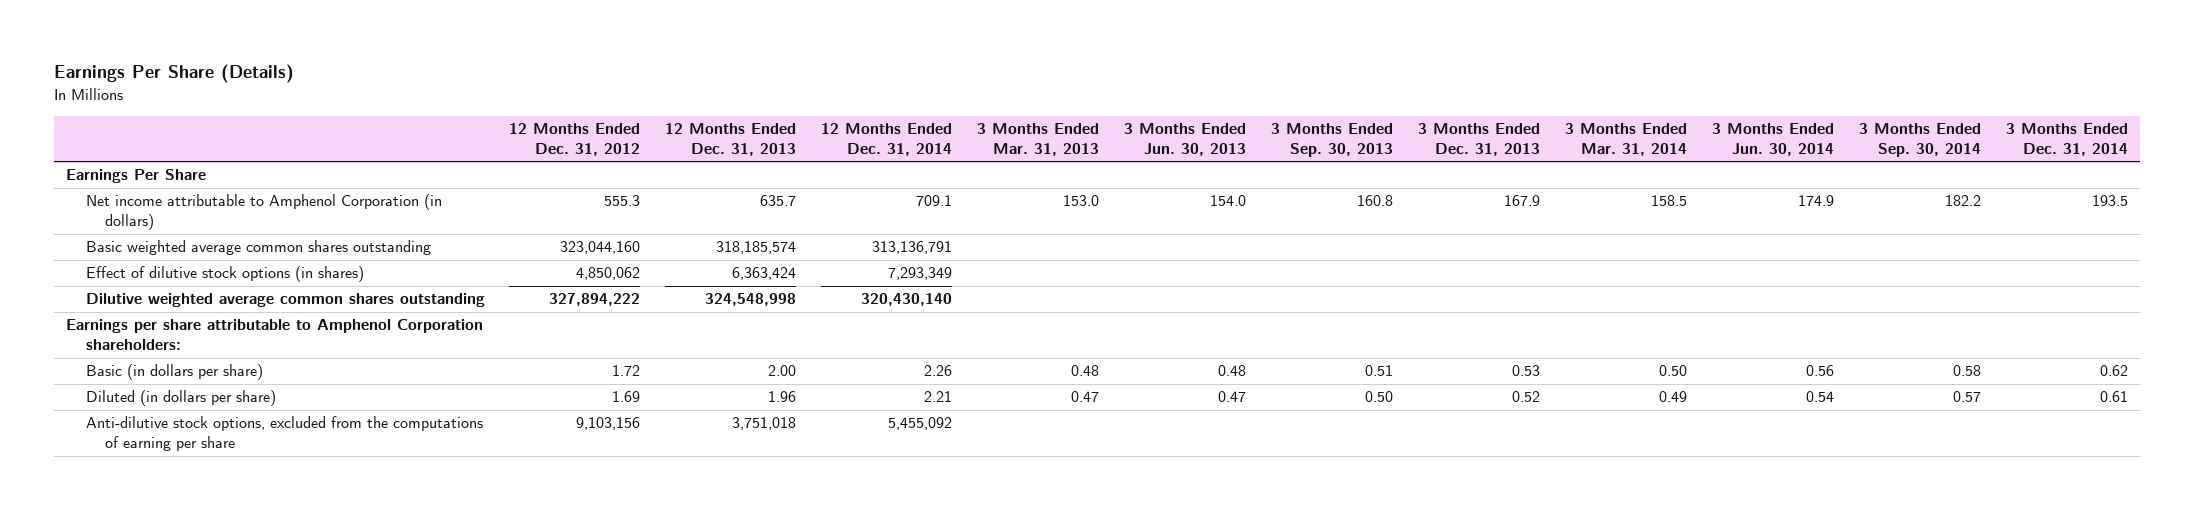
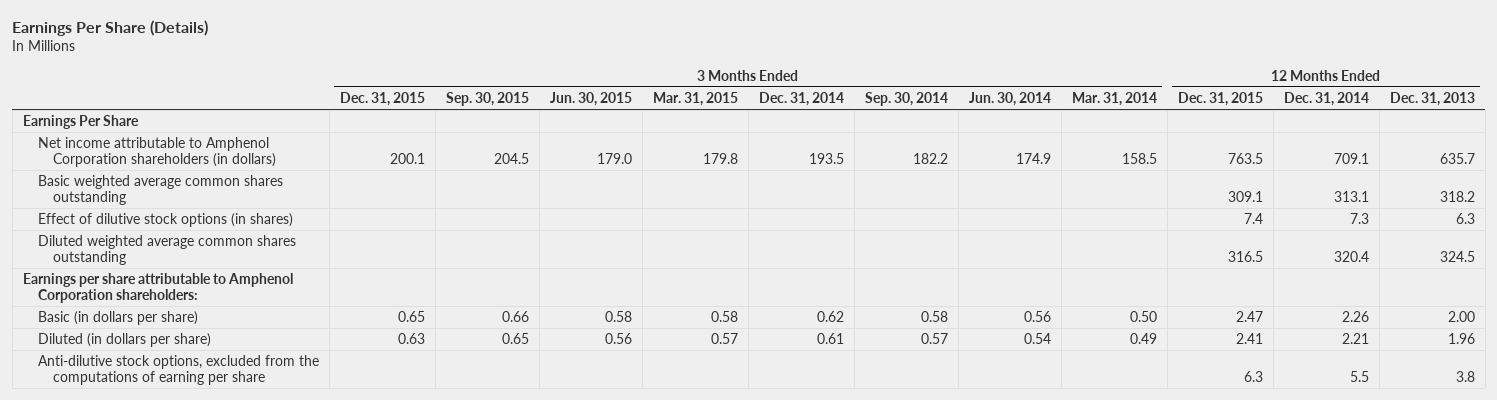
[509,122,641,157] 12 Months Ended Dec. 31, 2012 -> none
[977,122,1100,157] 3 Months Ended Mar. 31, 2013 -> none
[1124,122,1247,157] 3 Months Ended Jun. 30, 2013 -> none
[1271,122,1394,158] 3 Months Ended Sep. 30, 2013 -> none
[1417,122,1540,157] 3 Months Ended Dec. 31, 2013 -> none
none -> [339,91,425,106] Dec. 31, 2015
none -> [445,91,529,106] Sep. 30, 2015
none -> [549,91,632,106] Jun. 30, 2015
none -> [652,91,738,106] Mar. 31, 2015
none -> [1177,91,1263,106] Dec. 31, 2015
[85,194,442,231] Net income attributable to Amphenol Corporation (in dollars) -> [37,136,276,167] Net income attributable to Amphenol Corporation shareholders (in dollars)
[716,241,797,255] 318,185,574 -> [1439,190,1475,202] 318.2
[872,241,953,255] 313,136,791 -> [1333,190,1369,202] 313.1
[732,267,797,281] 6,363,424 -> [1455,212,1475,224] 6.3
[888,267,953,281] 7,293,349 -> [1349,212,1369,224] 7.3
[85,293,485,308] Dilutive weighted average common shares outstanding -> [37,234,296,265] Diluted weighted average common shares outstanding
[705,293,797,307] 324,548,998 -> [1439,250,1475,262] 324.5
[861,293,953,307] 320,430,140 -> [1333,250,1369,262] 320.4
[732,417,797,431] 3,751,018 -> [1455,370,1475,382] 3.8
[888,417,953,431] 5,455,092 -> [1349,370,1369,382] 5.5

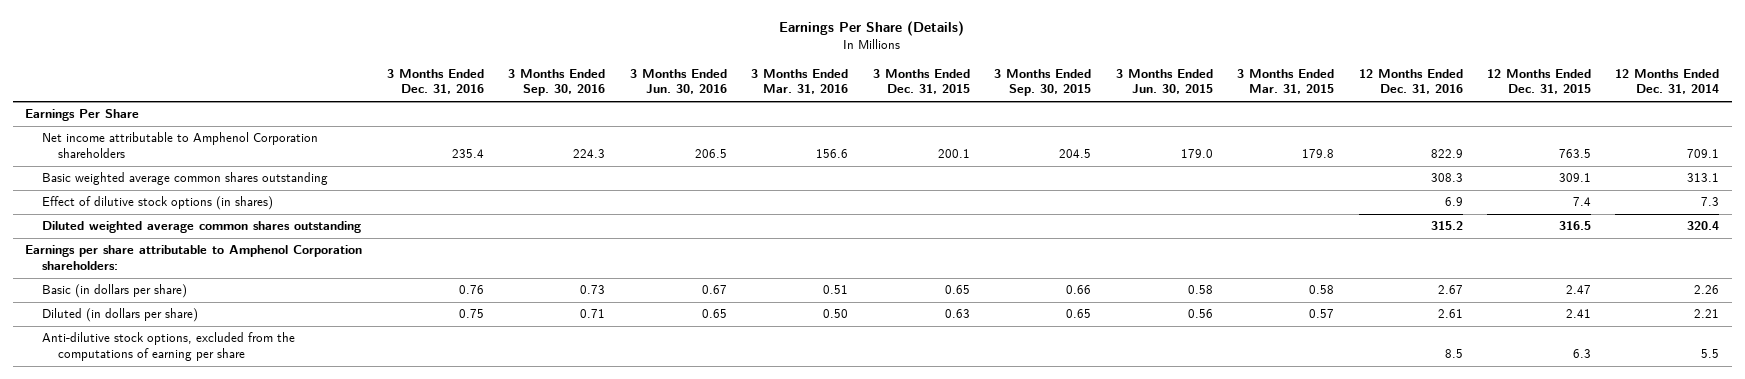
[758,91,844,106] Dec. 31, 2014 -> none
[864,91,948,106] Sep. 30, 2014 -> none
[968,91,1051,106] Jun. 30, 2014 -> none
[1071,91,1157,106] Mar. 31, 2014 -> none
[1389,91,1475,106] Dec. 31, 2013 -> none
none -> [386,68,484,95] 3 Months Ended Dec. 31, 2016
none -> [508,68,606,97] 3 Months Ended Sep. 30, 2016
none -> [629,68,727,95] 3 Months Ended Jun. 30, 2016
none -> [751,68,849,95] 3 Months Ended Mar. 31, 2016
none -> [1358,68,1463,95] 12 Months Ended Dec. 31, 2016
[37,136,276,167] Net income attributable to Amphenol Corporation shareholders (in dollars) -> [41,132,318,158] Net income attributable to Amphenol Corporation shareholders

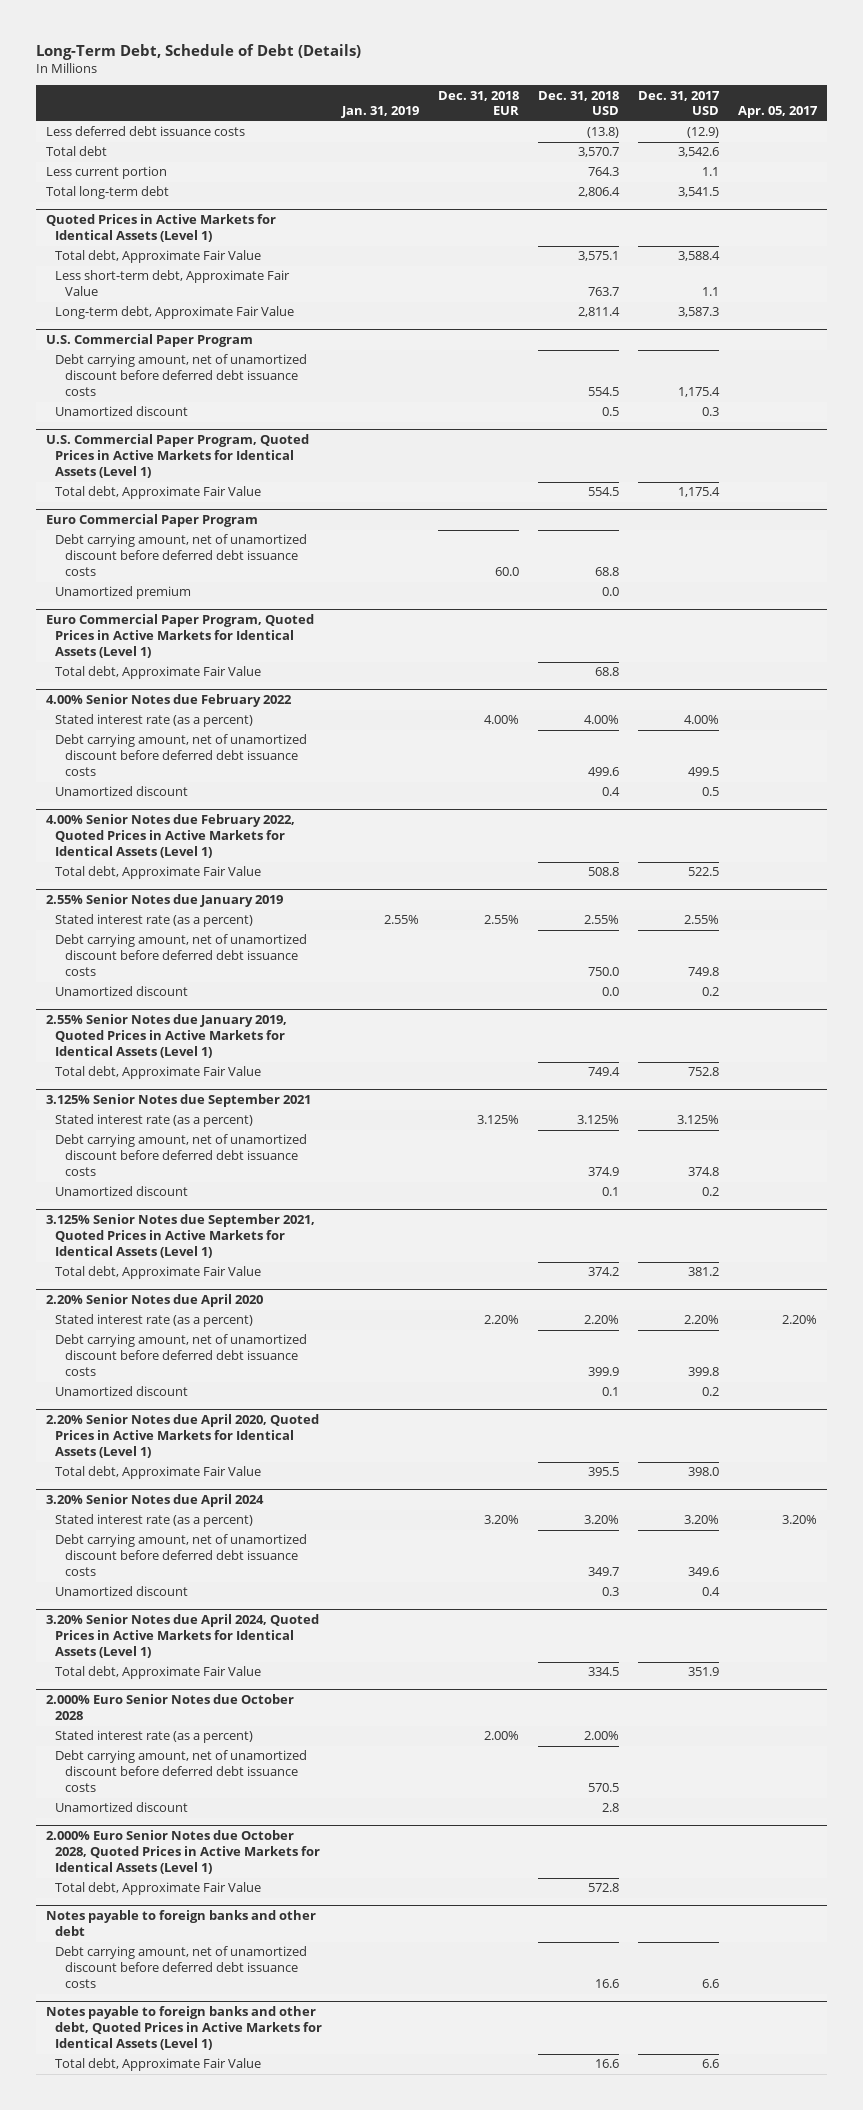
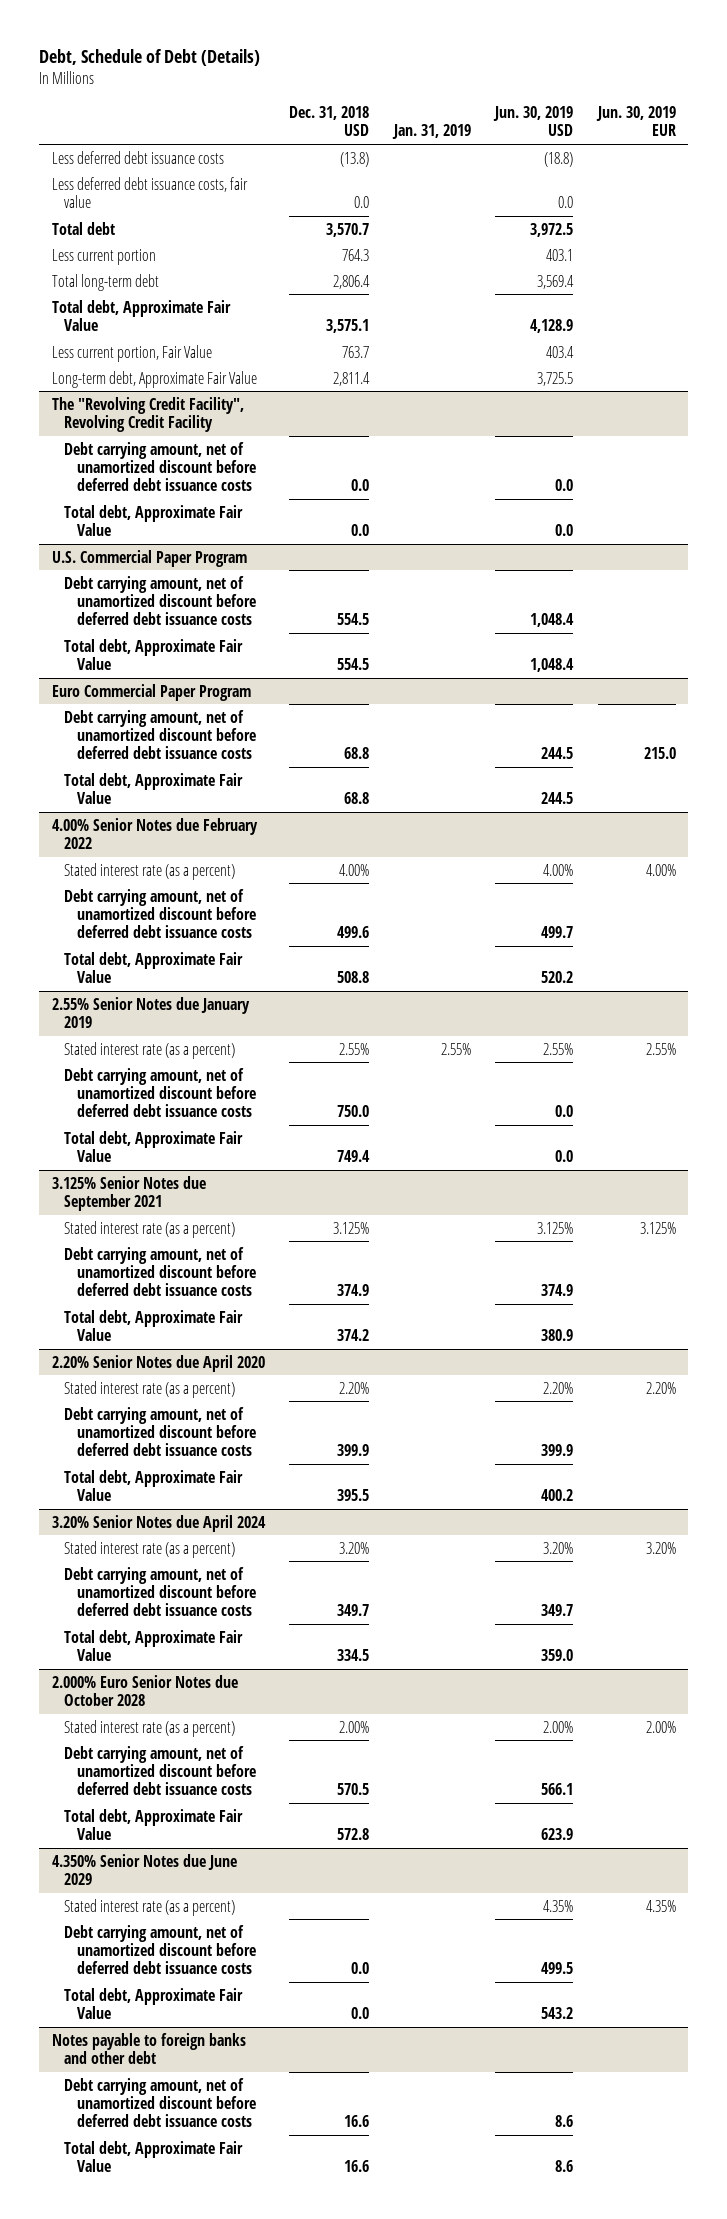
[35,43,361,60] Long-Term Debt, Schedule of Debt (Details) -> [39,49,261,67] Debt, Schedule of Debt (Details)
[437,90,519,116] Dec. 31, 2018 EUR -> none
[638,90,721,116] Dec. 31, 2017 USD -> none
[738,106,819,119] Apr. 05, 2017 -> none
none -> [493,106,574,137] Jun. 30, 2019 USD
none -> [595,106,676,137] Jun. 30, 2019 EUR
none -> [51,176,248,208] Less deferred debt issuance costs, fair value
[45,214,276,243] Quoted Prices in Active Markets for Identical Assets (Level 1) -> none
[55,270,291,297] Less short-term debt, Approximate Fair Value -> [51,344,212,362] Less current portion, Fair Value
none -> [51,396,244,432] The "Revolving Credit Facility", Revolving Credit Facility
none -> [64,441,257,491] Debt carrying amount, net of unamortized discount before deferred debt issuance costs
none -> [64,504,244,536] Total debt, Approximate Fair Value
[55,406,189,417] Unamortized discount -> none
[45,434,309,479] U.S. Commercial Paper Program, Quoted Prices in Active Markets for Identical Assets (Level 1) -> none
[55,586,192,600] Unamortized premium -> none
[45,614,314,659] Euro Commercial Paper Program, Quoted Prices in Active Markets for Identical Assets (Level 1) -> none
[55,786,189,797] Unamortized discount -> none
[45,814,295,859] 4.00% Senior Notes due February 2022, Quoted Prices in Active Markets for Identical Assets (Level 1) -> none
[55,986,189,997] Unamortized discount -> none
[45,1014,287,1059] 2.55% Senior Notes due January 2019, Quoted Prices in Active Markets for Identical Assets (Level 1) -> none
[55,1186,189,1197] Unamortized discount -> none
[45,1214,315,1259] 3.125% Senior Notes due September 2021, Quoted Prices in Active Markets for Identical Assets (Level 1) -> none
[55,1386,189,1397] Unamortized discount -> none
[45,1414,319,1459] 2.20% Senior Notes due April 2020, Quoted Prices in Active Markets for Identical Assets (Level 1) -> none
[55,1586,189,1597] Unamortized discount -> none
[45,1614,319,1659] 3.20% Senior Notes due April 2024, Quoted Prices in Active Markets for Identical Assets (Level 1) -> none
[55,1802,189,1813] Unamortized discount -> none
[45,1830,321,1875] 2.000% Euro Senior Notes due October 2028, Quoted Prices in Active Markets for Identical Assets (Level 1) -> none
none -> [51,1853,237,1885] 4.350% Senior Notes due June 2029
none -> [64,1898,236,1916] Stated interest rate (as a percent)
none -> [64,1924,257,1974] Debt carrying amount, net of unamortized discount before deferred debt issuance costs
none -> [64,1987,244,2019] Total debt, Approximate Fair Value
[45,2006,323,2051] Notes payable to foreign banks and other debt, Quoted Prices in Active Markets for Identical Assets (Level 1) -> none

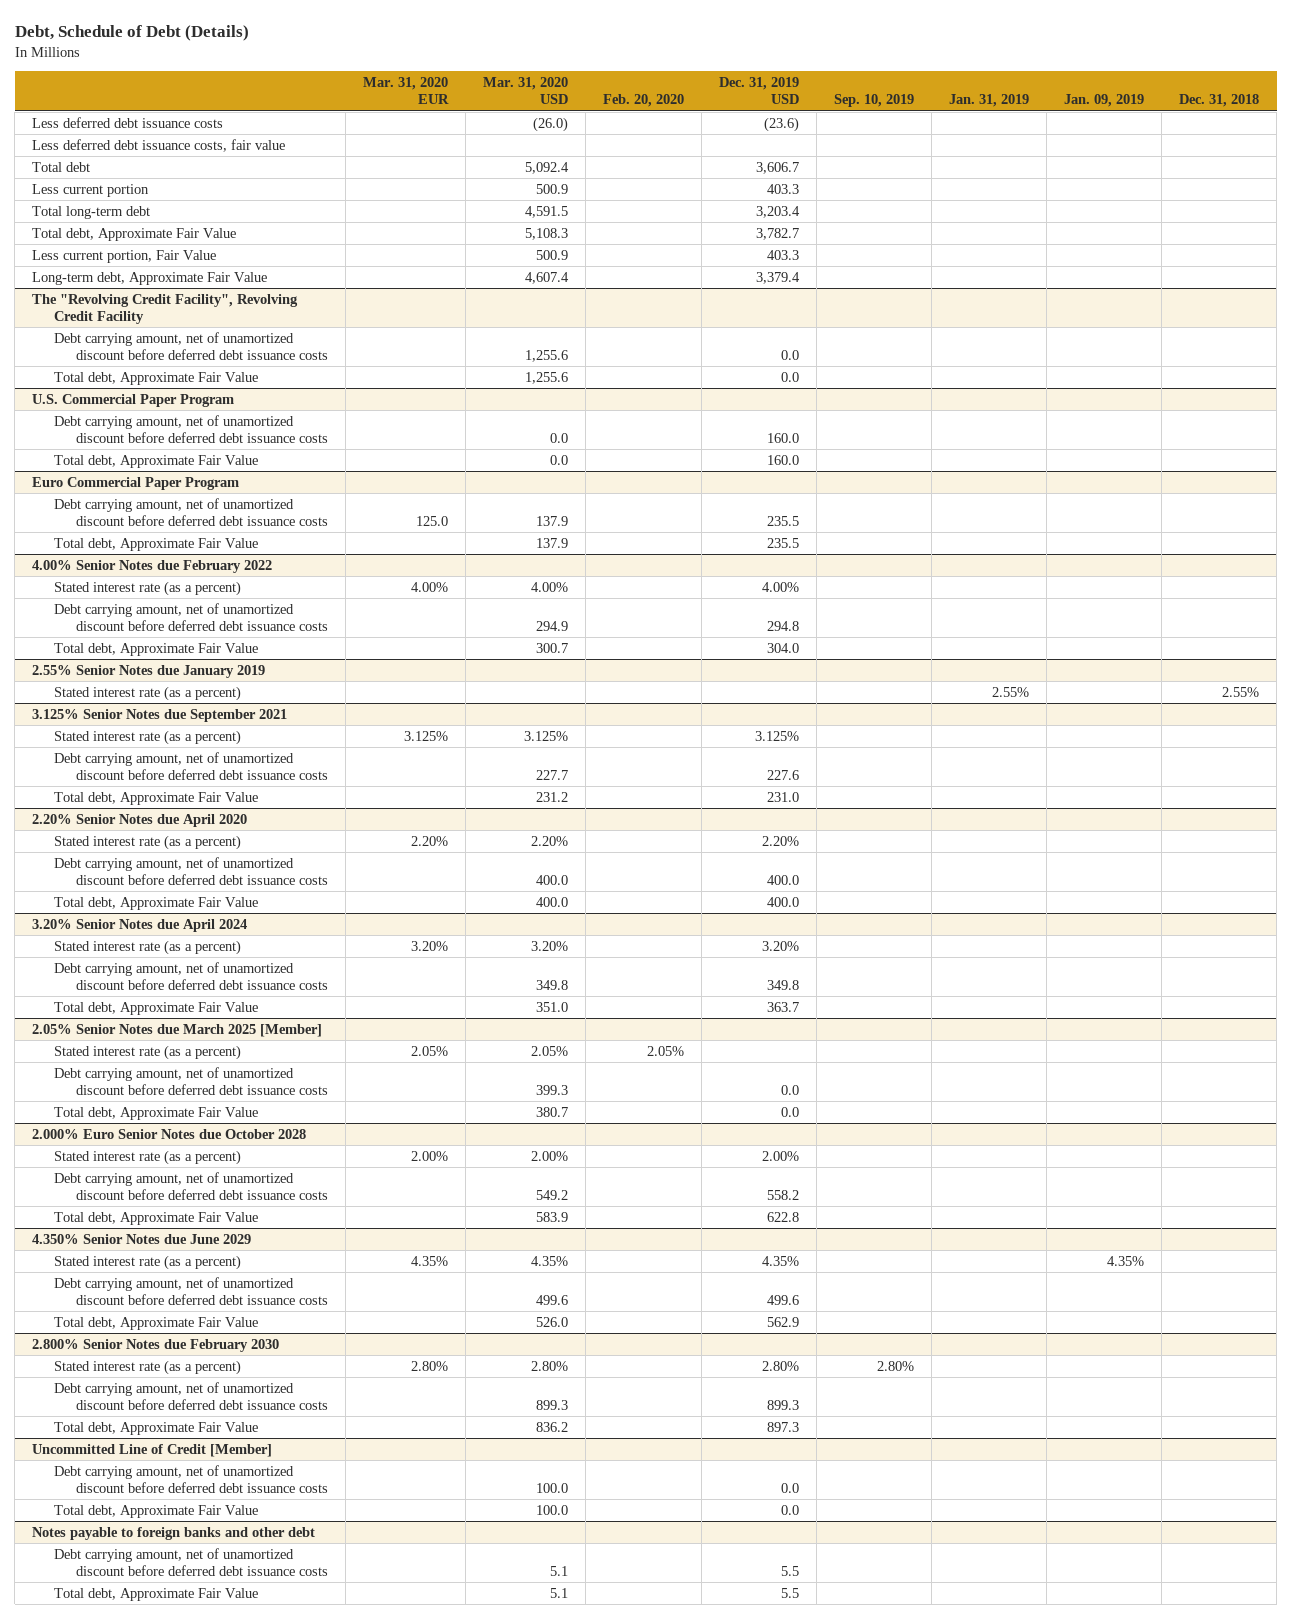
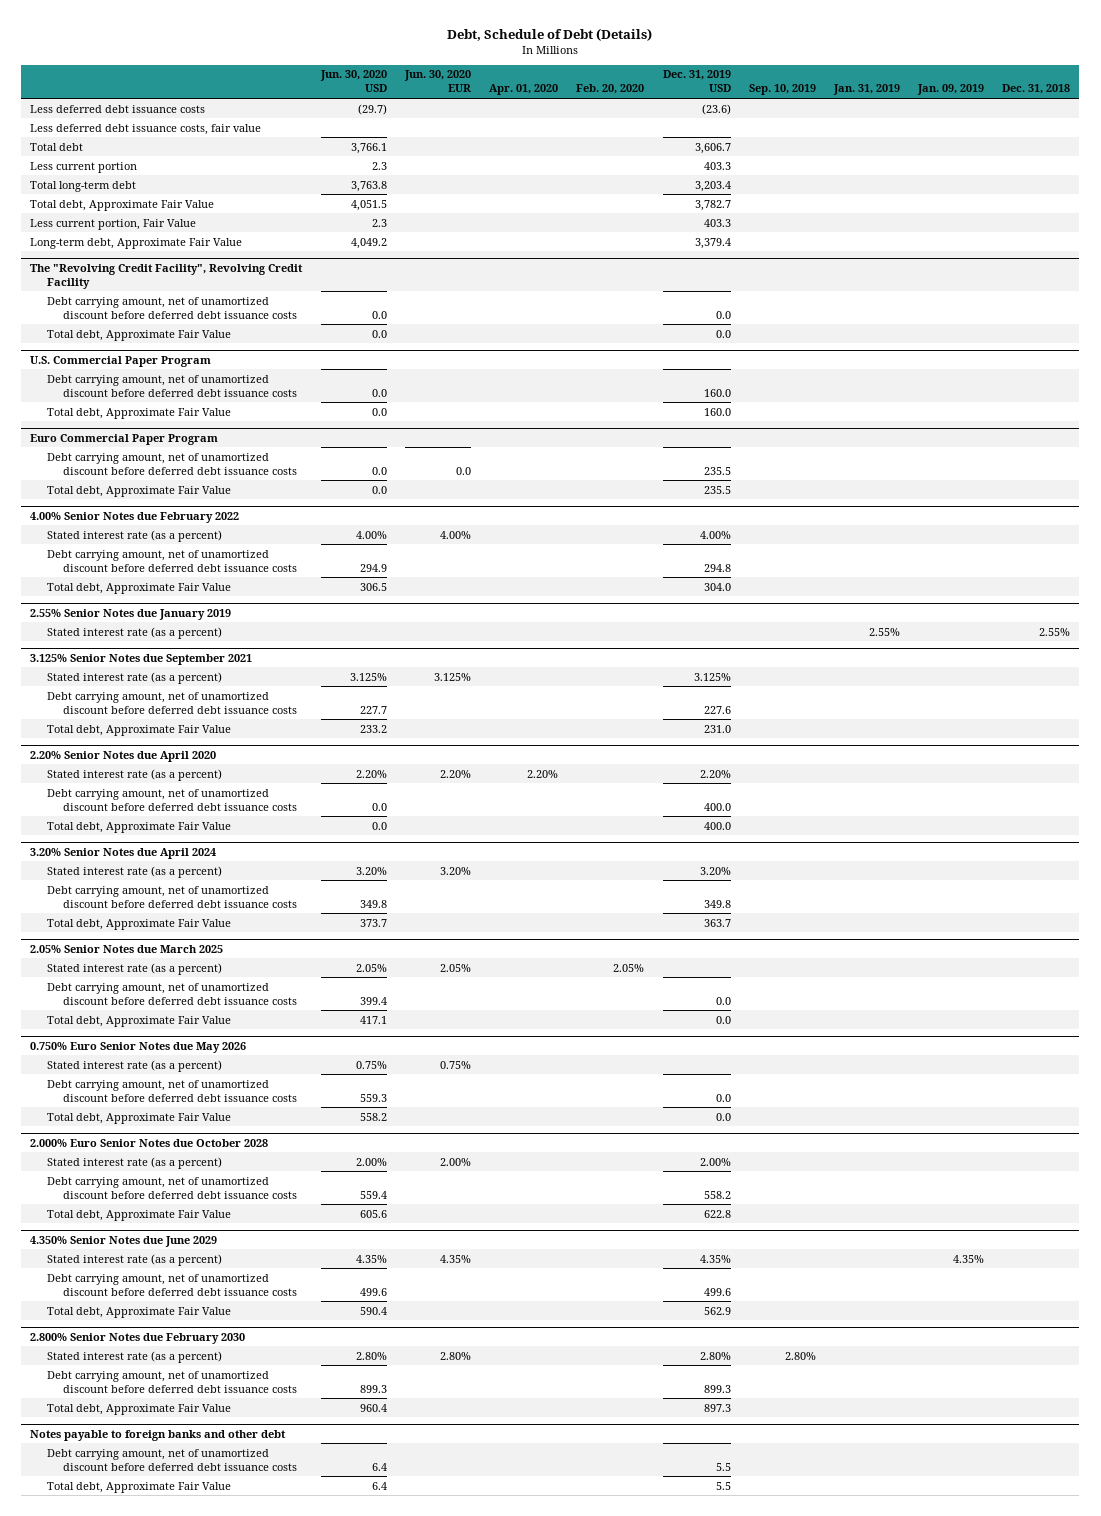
[363,77,450,105] Mar. 31, 2020 EUR -> none
[483,77,569,105] Mar. 31, 2020 USD -> none
none -> [319,70,387,93] Jun. 30, 2020 USD
none -> [403,70,471,93] Jun. 30, 2020 EUR
none -> [489,84,559,96] Apr. 01, 2020
[32,1023,323,1037] 2.05% Senior Notes due March 2025 [Member] -> [30,944,224,953] 2.05% Senior Notes due March 2025
none -> [30,1041,247,1053] 0.750% Euro Senior Notes due May 2026
none -> [46,1059,222,1072] Stated interest rate (as a percent)
none -> [46,1079,298,1102] Debt carrying amount, net of unamortized discount before deferred debt issuance costs
none -> [46,1112,231,1124] Total debt, Approximate Fair Value
[32,1443,273,1457] Uncommitted Line of Credit [Member] -> none
[54,1464,329,1493] Debt carrying amount, net of unamortized discount before deferred debt issuance costs -> none
[54,1504,259,1518] Total debt, Approximate Fair Value -> none

